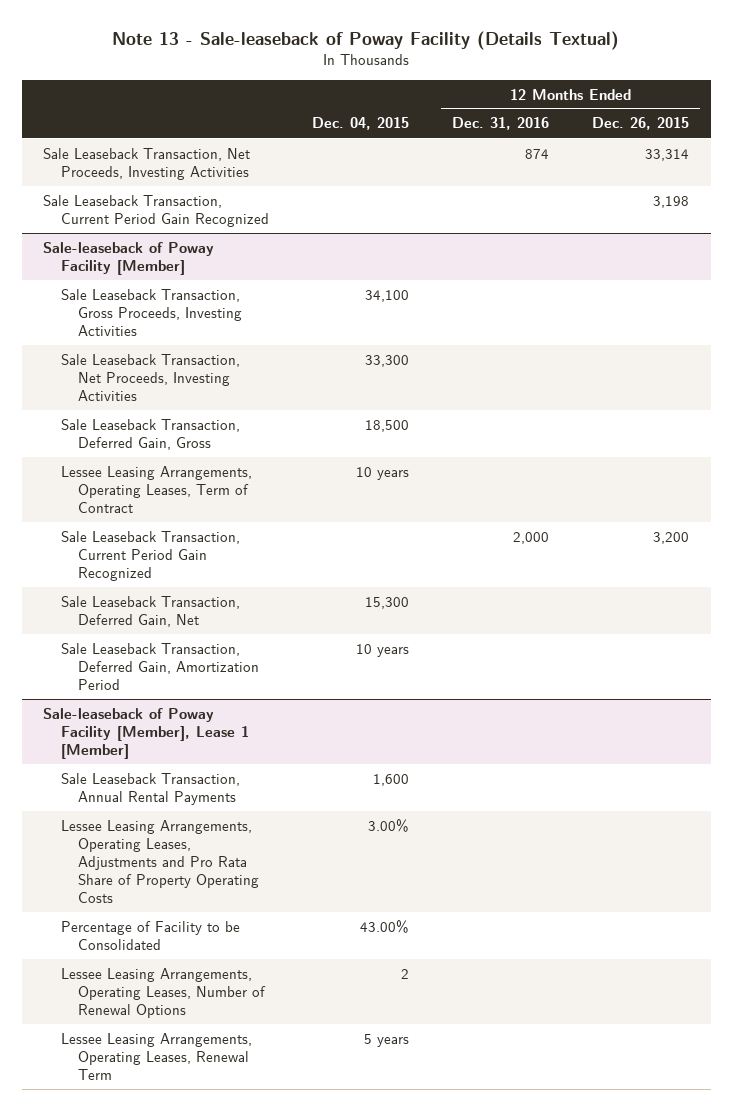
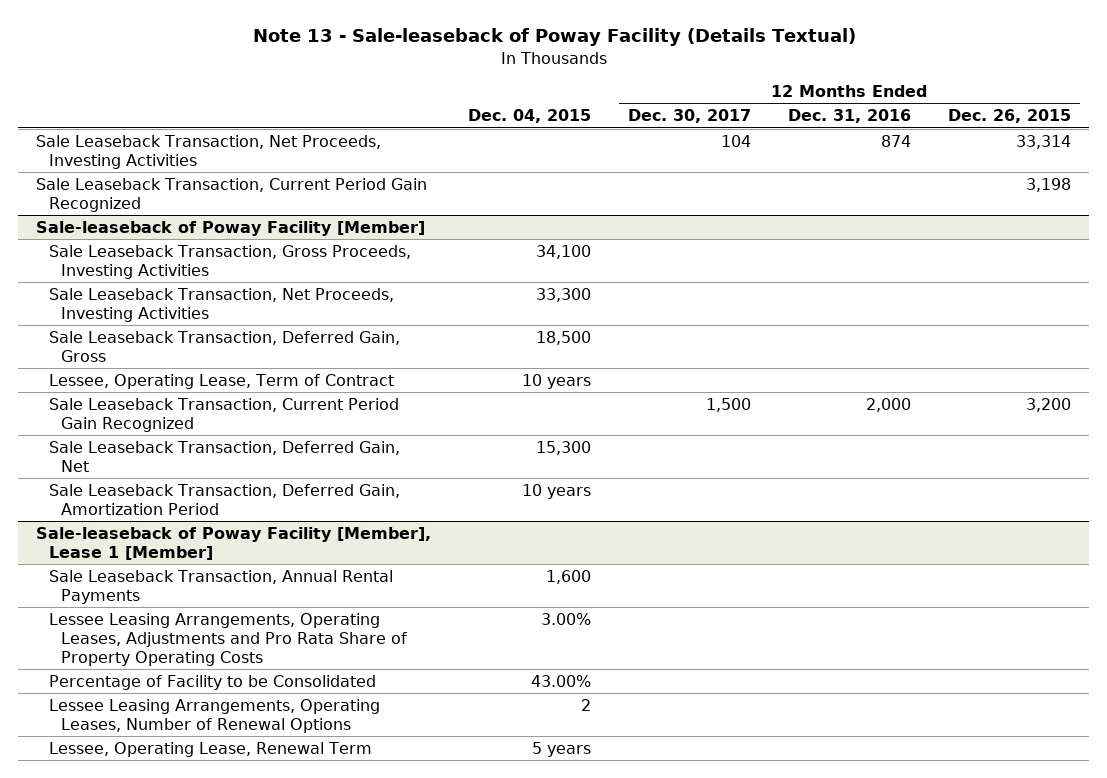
none -> [628,109,752,124] Dec. 30, 2017
[60,465,252,513] Lessee Leasing Arrangements, Operating Leases, Term of Contract -> [48,373,394,389] Lessee, Operating Lease, Term of Contract
[60,1032,252,1080] Lessee Leasing Arrangements, Operating Leases, Renewal Term -> [48,741,372,757] Lessee, Operating Lease, Renewal Term

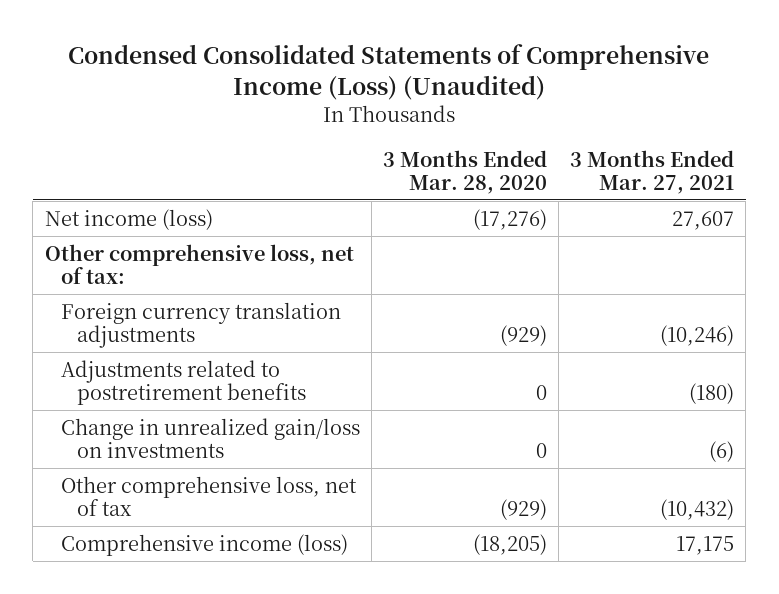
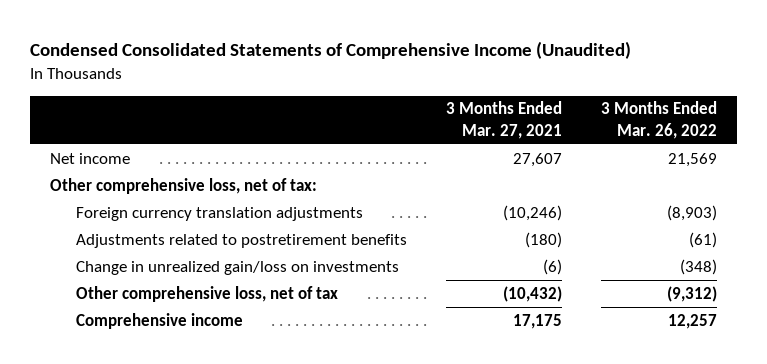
[68,43,710,100] Condensed Consolidated Statements of Comprehensive Income (Loss) (Unaudited) -> [30,41,632,60] Condensed Consolidated Statements of Comprehensive Income (Unaudited)
[382,149,547,194] 3 Months Ended Mar. 28, 2020 -> none
none -> [601,101,718,139] 3 Months Ended Mar. 26, 2022
[44,208,213,230] Net income (loss) -> [50,152,131,164] Net income
[60,533,348,556] Comprehensive income (loss) -> [76,312,244,329] Comprehensive income

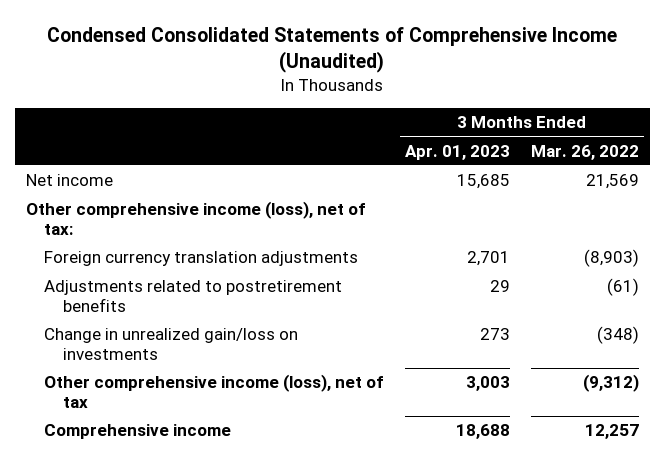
[446,101,563,139] 3 Months Ended Mar. 27, 2021 -> none
none -> [405,144,511,160] Apr. 01, 2023
[50,177,318,194] Other comprehensive loss, net of tax: -> [25,201,366,235] Other comprehensive income (loss), net of tax:
[76,285,339,302] Other comprehensive loss, net of tax -> [44,374,385,408] Other comprehensive income (loss), net of tax

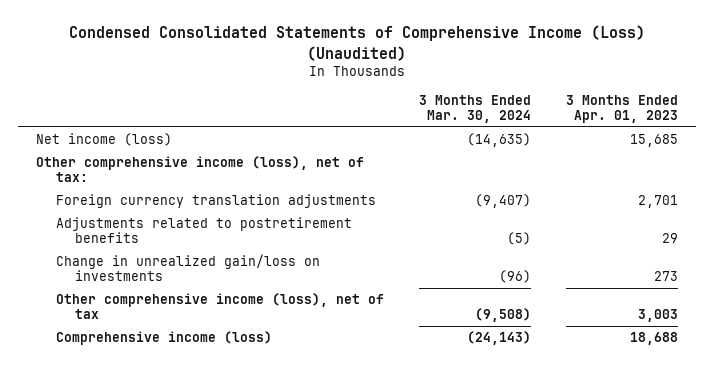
[47,26,618,73] Condensed Consolidated Statements of Comprehensive Income (Unaudited) -> [69,25,646,61] Condensed Consolidated Statements of Comprehensive Income (Loss) (Unaudited)
[531,144,640,160] Mar. 26, 2022 -> none
none -> [418,95,531,124] 3 Months Ended Mar. 30, 2024
[25,174,113,187] Net income -> [35,133,172,147] Net income (loss)
[44,424,232,440] Comprehensive income -> [55,331,272,346] Comprehensive income (loss)

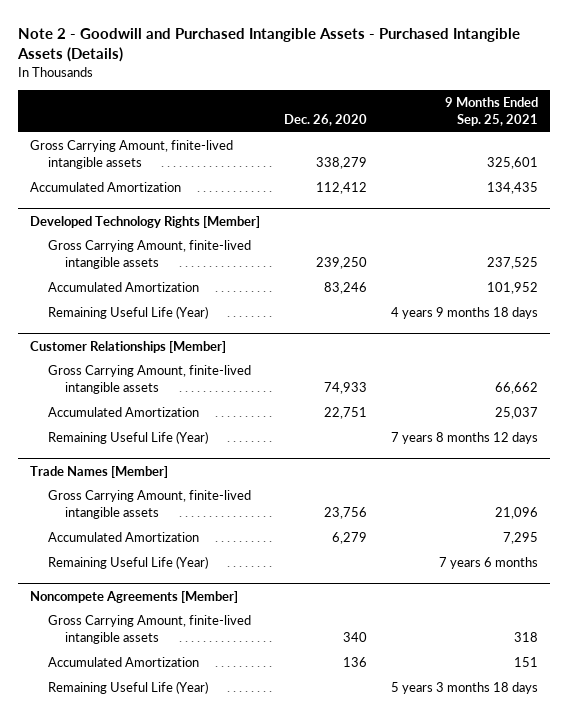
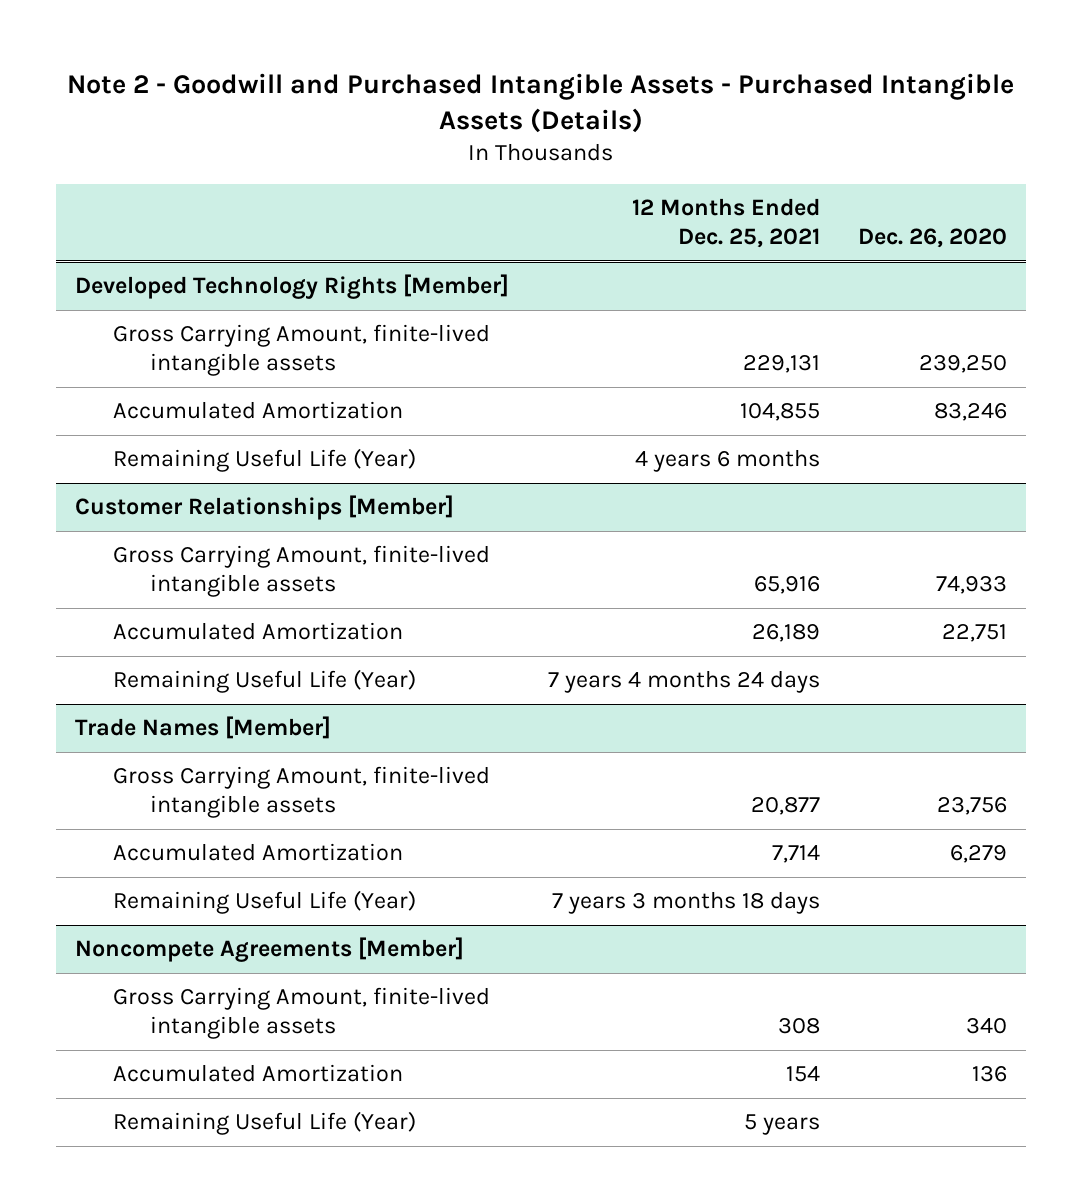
[445,97,539,127] 9 Months Ended Sep. 25, 2021 -> none
none -> [631,197,820,249] 12 Months Ended Dec. 25, 2021
[30,140,234,169] Gross Carrying Amount, finite-lived intangible assets -> none
[30,182,182,193] Accumulated Amortization -> none

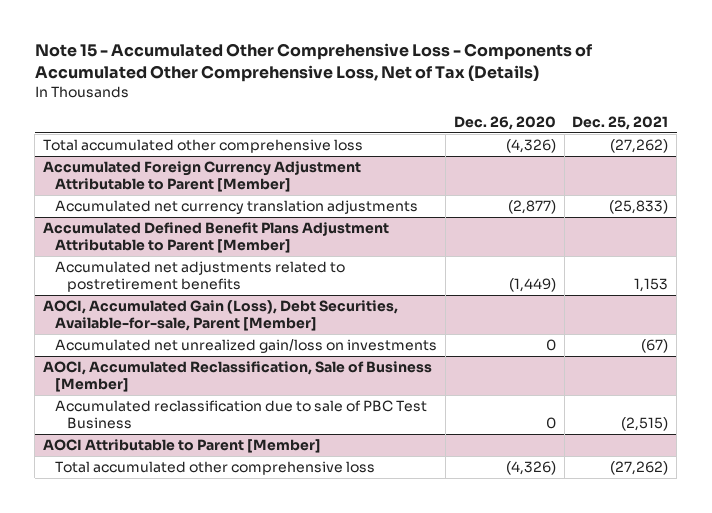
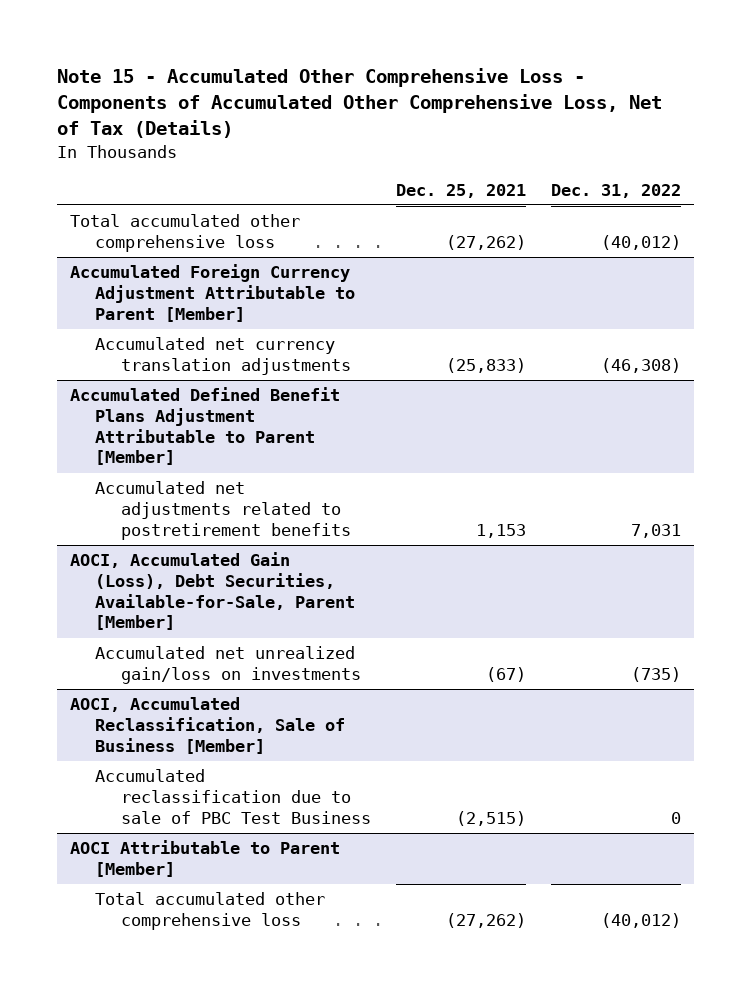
[453,115,556,130] Dec. 26, 2020 -> none
none -> [551,183,682,198] Dec. 31, 2022
[43,300,399,331] AOCI, Accumulated Gain (Loss), Debt Securities, Available-for-sale, Parent [Member] -> [69,552,356,631] AOCI, Accumulated Gain (Loss), Debt Securities, Available-for-Sale, Parent [Member]

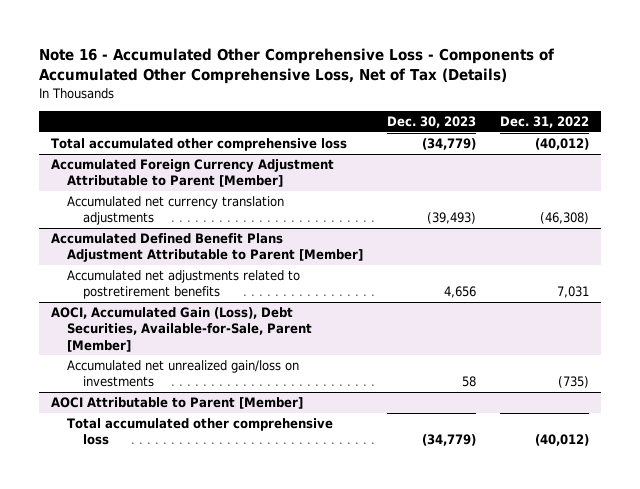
[57,68,663,138] Note 15 - Accumulated Other Comprehensive Loss - Components of Accumulated Other Comprehensive Loss, Net of Tax (Details) -> [39,47,555,85] Note 16 - Accumulated Other Comprehensive Loss - Components of Accumulated Other Comprehensive Loss, Net of Tax (Details)
[395,183,526,198] Dec. 25, 2021 -> none
none -> [387,116,477,129] Dec. 30, 2023
[69,697,346,754] AOCI, Accumulated Reclassification, Sale of Business [Member] -> none
[95,769,371,824] Accumulated reclassification due to sale of PBC Test Business -> none

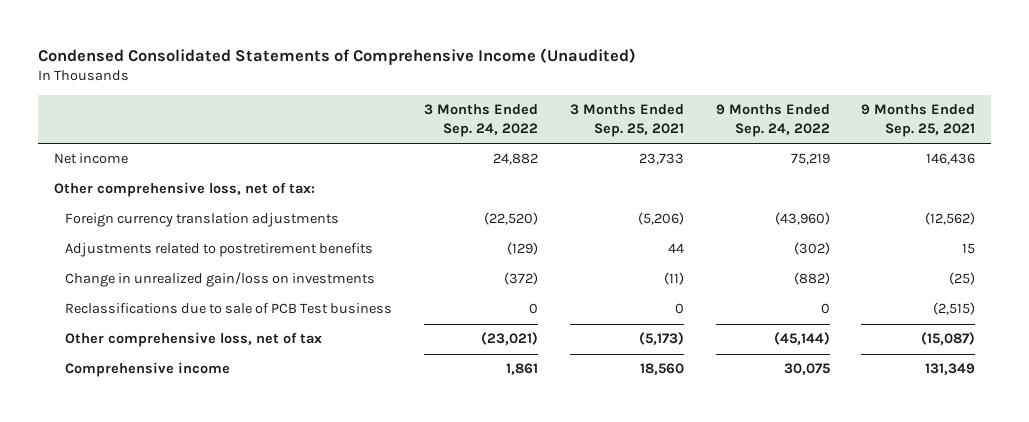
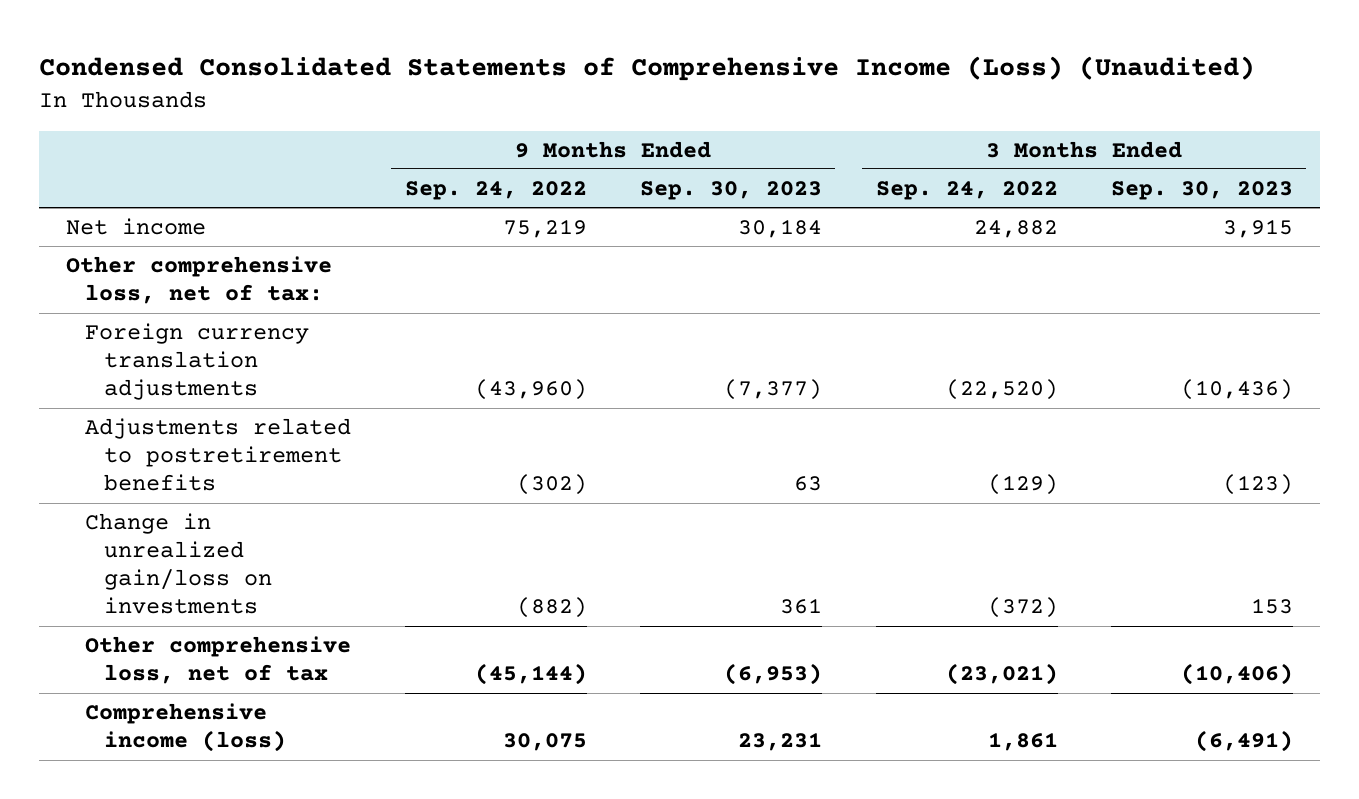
[38,47,637,65] Condensed Consolidated Statements of Comprehensive Income (Unaudited) -> [38,56,1255,82] Condensed Consolidated Statements of Comprehensive Income (Loss) (Unaudited)
[569,104,684,137] 3 Months Ended Sep. 25, 2021 -> none
[861,104,976,137] 9 Months Ended Sep. 25, 2021 -> none
none -> [640,180,823,200] Sep. 30, 2023
none -> [1110,180,1293,200] Sep. 30, 2023
[65,303,393,315] Reclassifications due to sale of PCB Test business -> none
[65,362,231,378] Comprehensive income -> [85,703,287,753] Comprehensive income (loss)

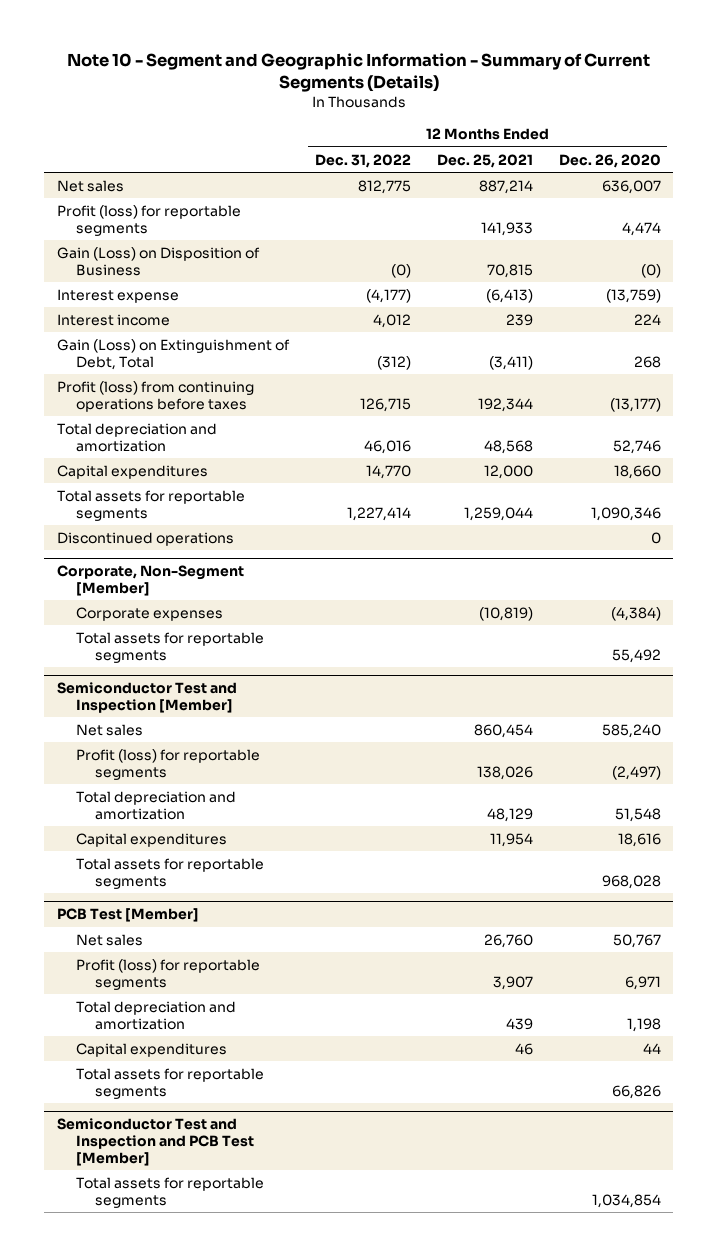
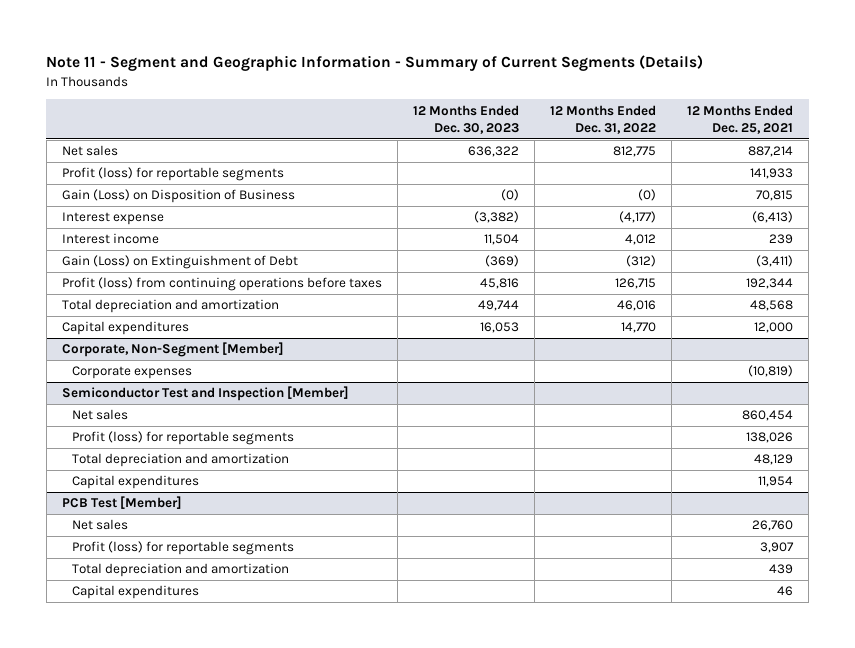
[66,53,650,93] Note 10 - Segment and Geographic Information - Summary of Current Segments (Details) -> [46,55,704,72] Note 11 - Segment and Geographic Information - Summary of Current Segments (Details)
[558,153,661,168] Dec. 26, 2020 -> none
none -> [412,104,519,134] 12 Months Ended Dec. 30, 2023
[57,338,291,370] Gain (Loss) on Extinguishment of Debt, Total -> [61,255,298,270] Gain (Loss) on Extinguishment of Debt
[57,489,246,521] Total assets for reportable segments -> none
[57,531,235,546] Discontinued operations -> none
[75,631,264,663] Total assets for reportable segments -> none
[75,857,264,889] Total assets for reportable segments -> none
[75,1067,264,1099] Total assets for reportable segments -> none
[57,1118,254,1166] Semiconductor Test and Inspection and PCB Test [Member] -> none
[75,1176,264,1208] Total assets for reportable segments -> none

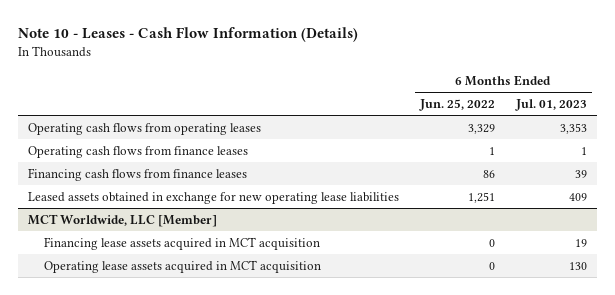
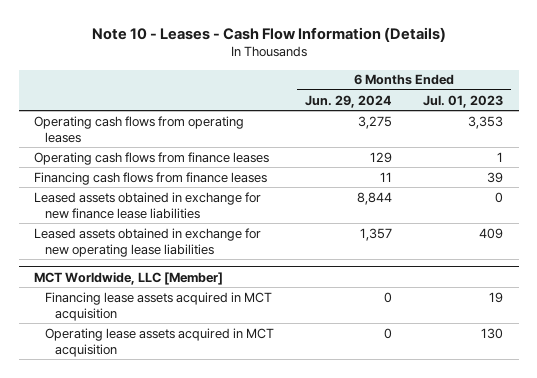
[419,98,496,111] Jun. 25, 2022 -> none
none -> [304,94,392,108] Jun. 29, 2024
none -> [34,191,262,219] Leased assets obtained in exchange for new finance lease liabilities

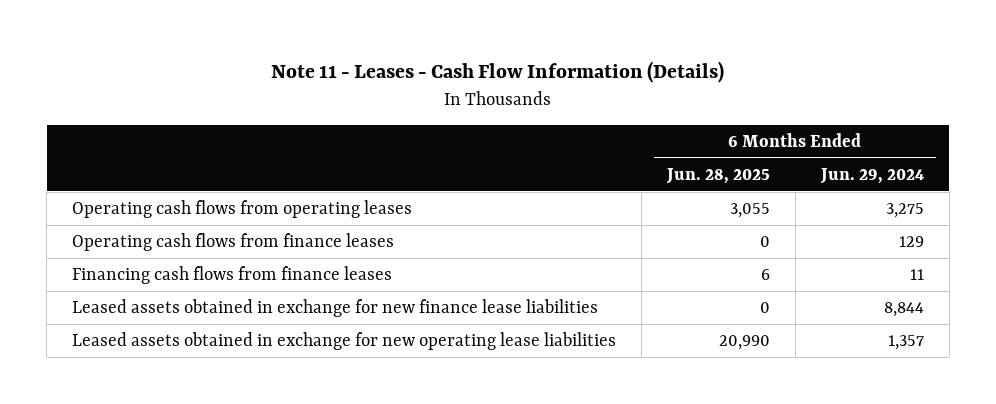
[91,26,446,42] Note 10 - Leases - Cash Flow Information (Details) -> [271,60,725,83] Note 11 - Leases - Cash Flow Information (Details)
[423,94,504,108] Jul. 01, 2023 -> none
none -> [666,167,771,184] Jun. 28, 2025
[34,271,224,285] MCT Worldwide, LLC [Member] -> none
[44,291,272,321] Financing lease assets acquired in MCT acquisition -> none
[44,327,274,357] Operating lease assets acquired in MCT acquisition -> none

